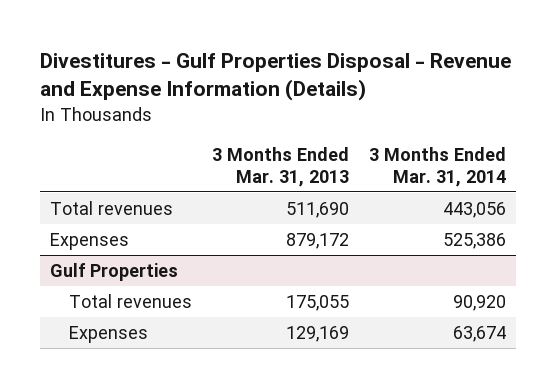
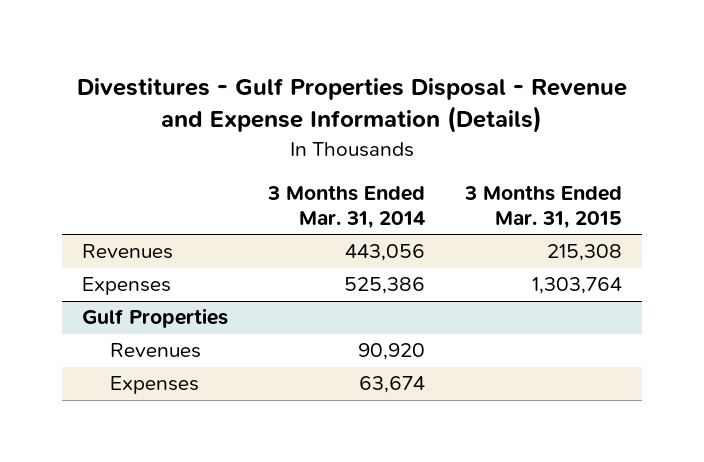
[212,146,350,187] 3 Months Ended Mar. 31, 2013 -> none
none -> [463,185,622,230] 3 Months Ended Mar. 31, 2015
[49,200,173,215] Total revenues -> [81,244,173,260] Revenues
[68,293,192,308] Total revenues -> [109,343,201,359] Revenues

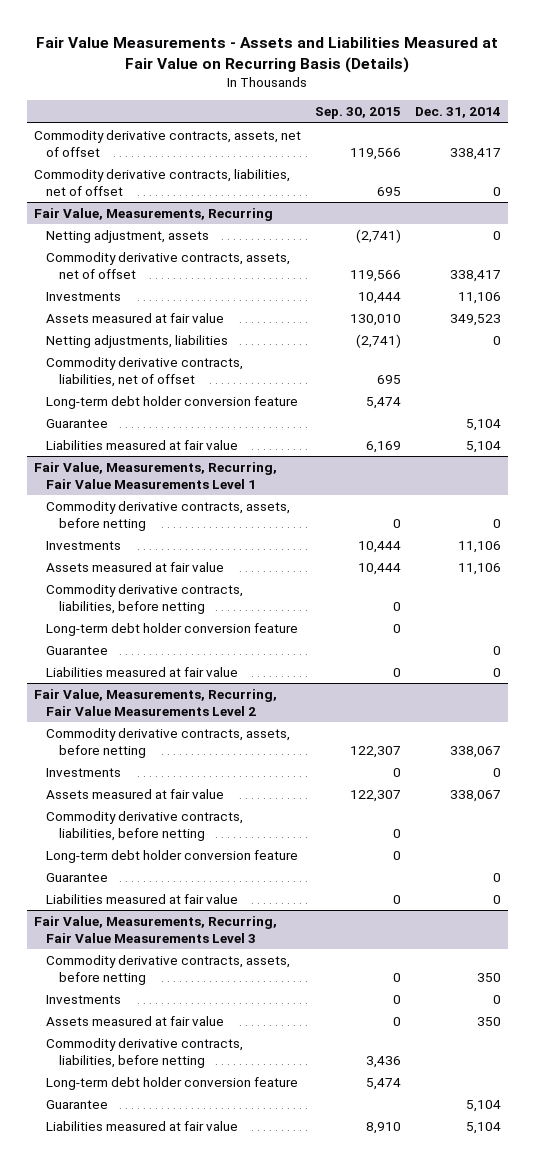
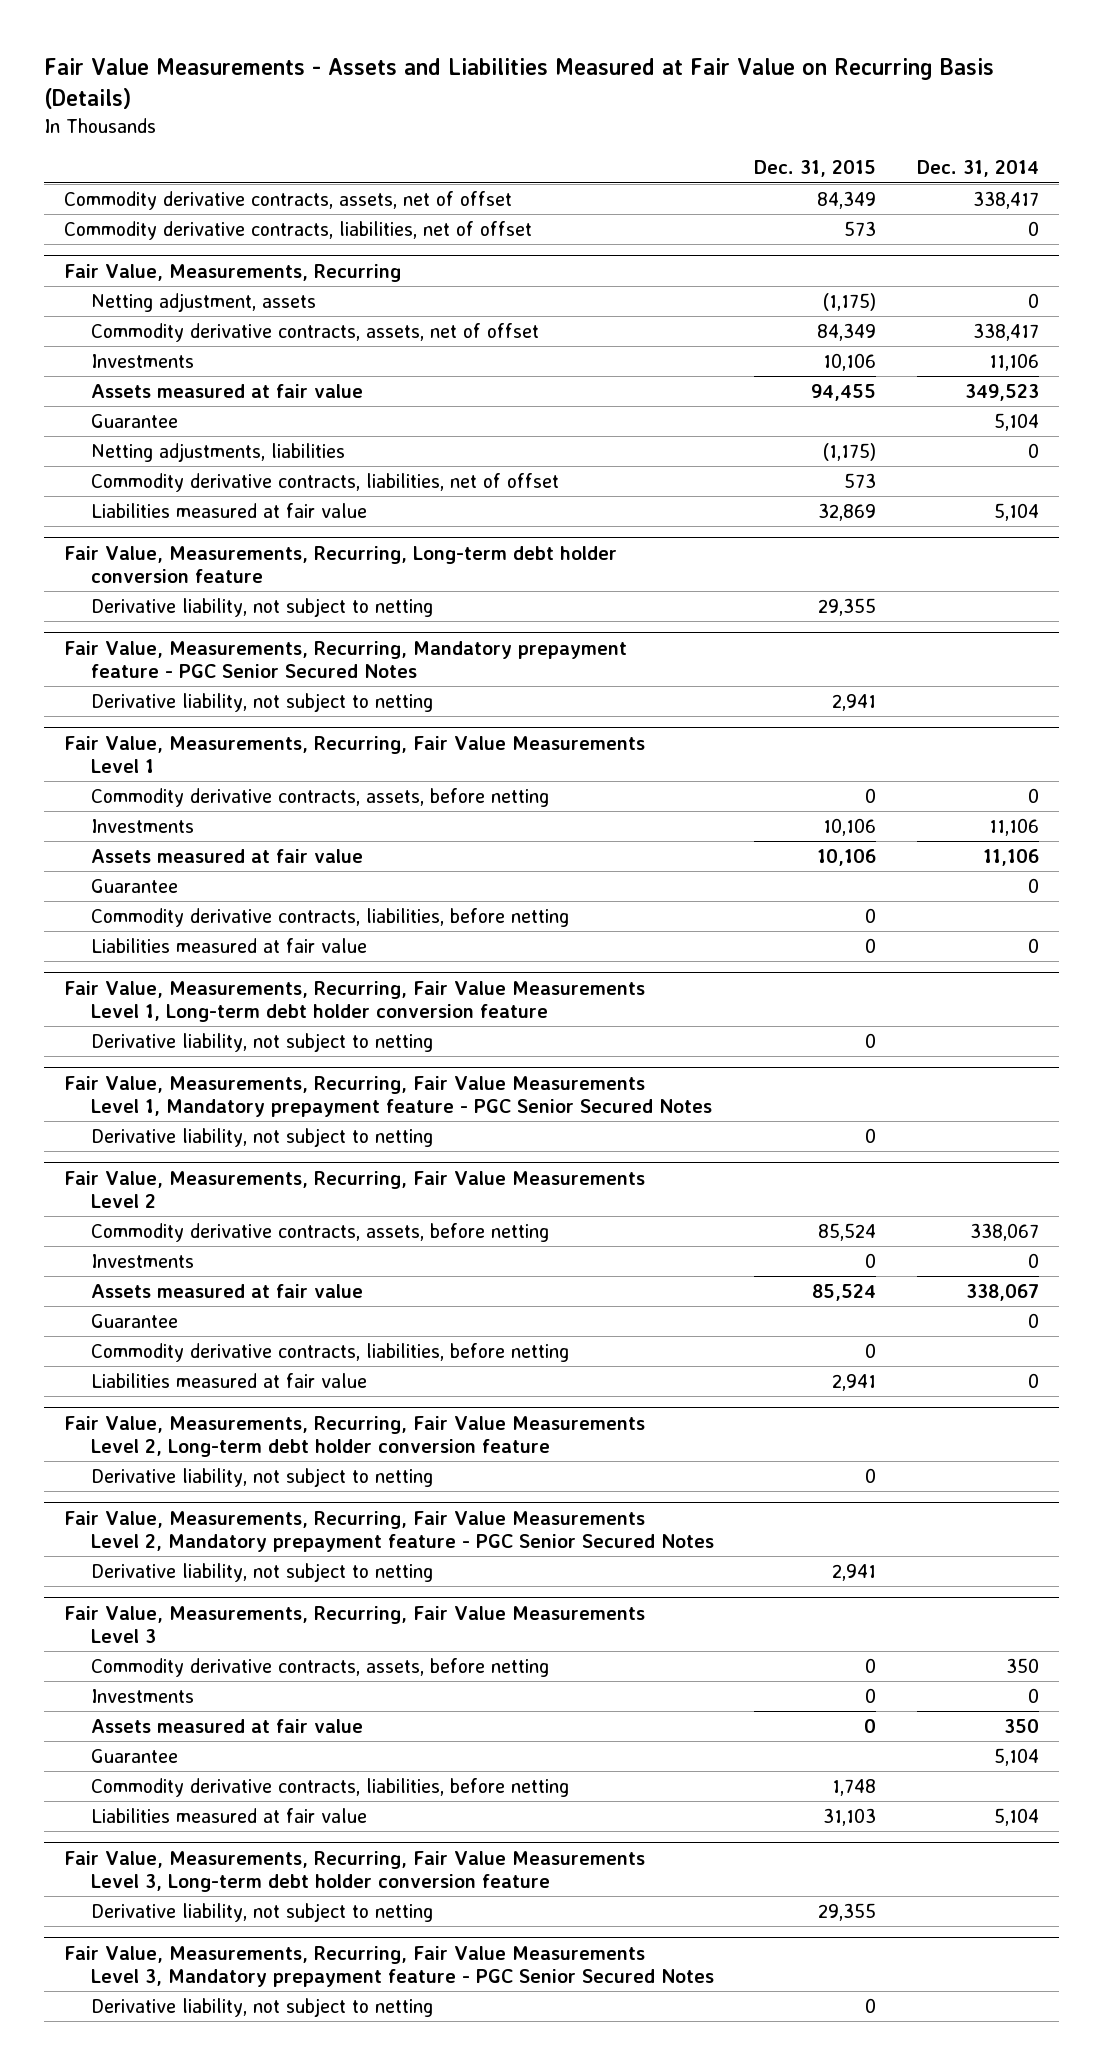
[314,107,401,120] Sep. 30, 2015 -> none
none -> [754,160,877,178] Dec. 31, 2015
[46,418,109,428] Guarantee -> [90,413,178,428] Guarantee
[46,395,299,409] Long-term debt holder conversion feature -> none
none -> [63,545,617,583] Fair Value, Measurements, Recurring, Long-term debt holder conversion feature
none -> [90,597,433,617] Derivative liability, not subject to netting
none -> [63,640,627,678] Fair Value, Measurements, Recurring, Mandatory prepayment feature - PGC Senior Secured Notes
none -> [90,692,433,712] Derivative liability, not subject to netting
[46,622,299,636] Long-term debt holder conversion feature -> none
[46,583,244,614] Commodity derivative contracts, liabilities, before netting -> [90,907,569,927] Commodity derivative contracts, liabilities, before netting
none -> [63,980,645,1022] Fair Value, Measurements, Recurring, Fair Value Measurements Level 1, Long-term debt holder conversion feature
none -> [90,1032,433,1052] Derivative liability, not subject to netting
none -> [63,1075,712,1117] Fair Value, Measurements, Recurring, Fair Value Measurements Level 1, Mandatory prepayment feature - PGC Senior Secured Notes
none -> [90,1127,433,1147] Derivative liability, not subject to netting
[46,849,299,863] Long-term debt holder conversion feature -> none
[46,810,244,841] Commodity derivative contracts, liabilities, before netting -> [90,1342,569,1362] Commodity derivative contracts, liabilities, before netting
none -> [63,1415,645,1457] Fair Value, Measurements, Recurring, Fair Value Measurements Level 2, Long-term debt holder conversion feature
none -> [90,1467,433,1487] Derivative liability, not subject to netting
none -> [63,1510,714,1552] Fair Value, Measurements, Recurring, Fair Value Measurements Level 2, Mandatory prepayment feature - PGC Senior Secured Notes
none -> [90,1562,433,1582] Derivative liability, not subject to netting
[46,1076,299,1090] Long-term debt holder conversion feature -> none
[46,1037,244,1068] Commodity derivative contracts, liabilities, before netting -> [90,1777,569,1797] Commodity derivative contracts, liabilities, before netting
none -> [63,1850,645,1892] Fair Value, Measurements, Recurring, Fair Value Measurements Level 3, Long-term debt holder conversion feature
none -> [90,1902,433,1922] Derivative liability, not subject to netting
none -> [63,1945,714,1987] Fair Value, Measurements, Recurring, Fair Value Measurements Level 3, Mandatory prepayment feature - PGC Senior Secured Notes
none -> [90,1997,433,2017] Derivative liability, not subject to netting

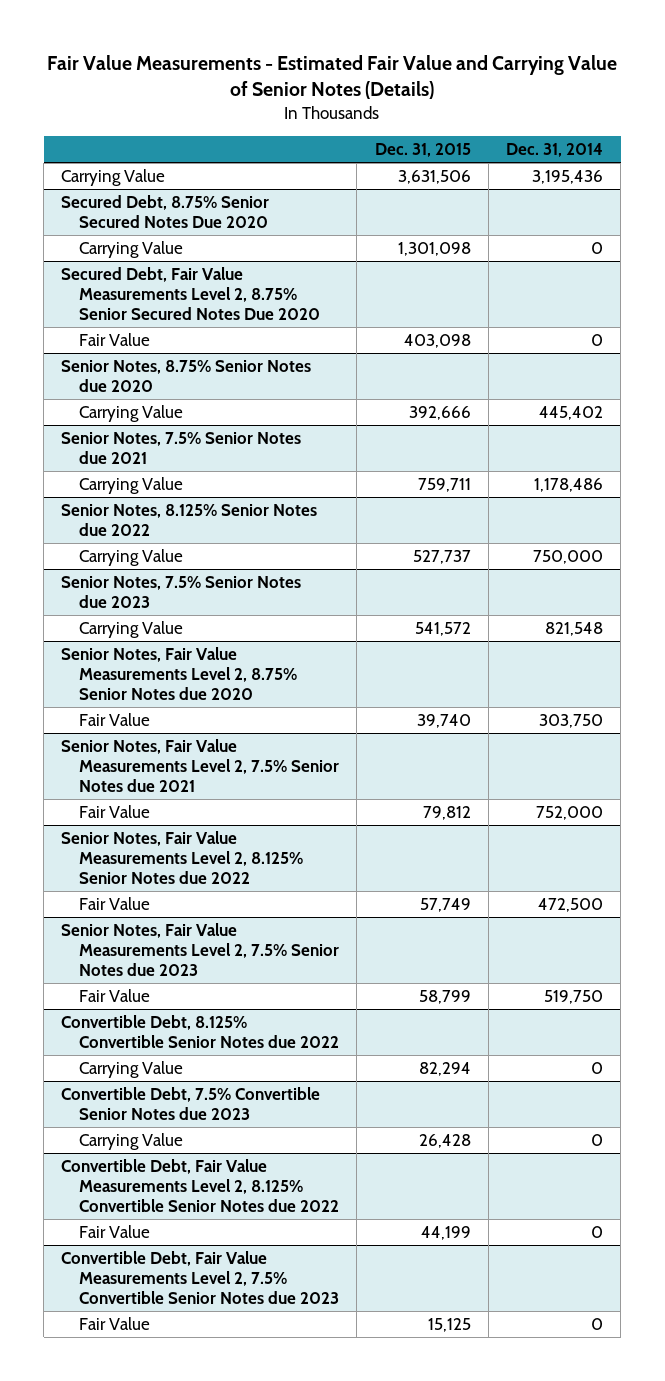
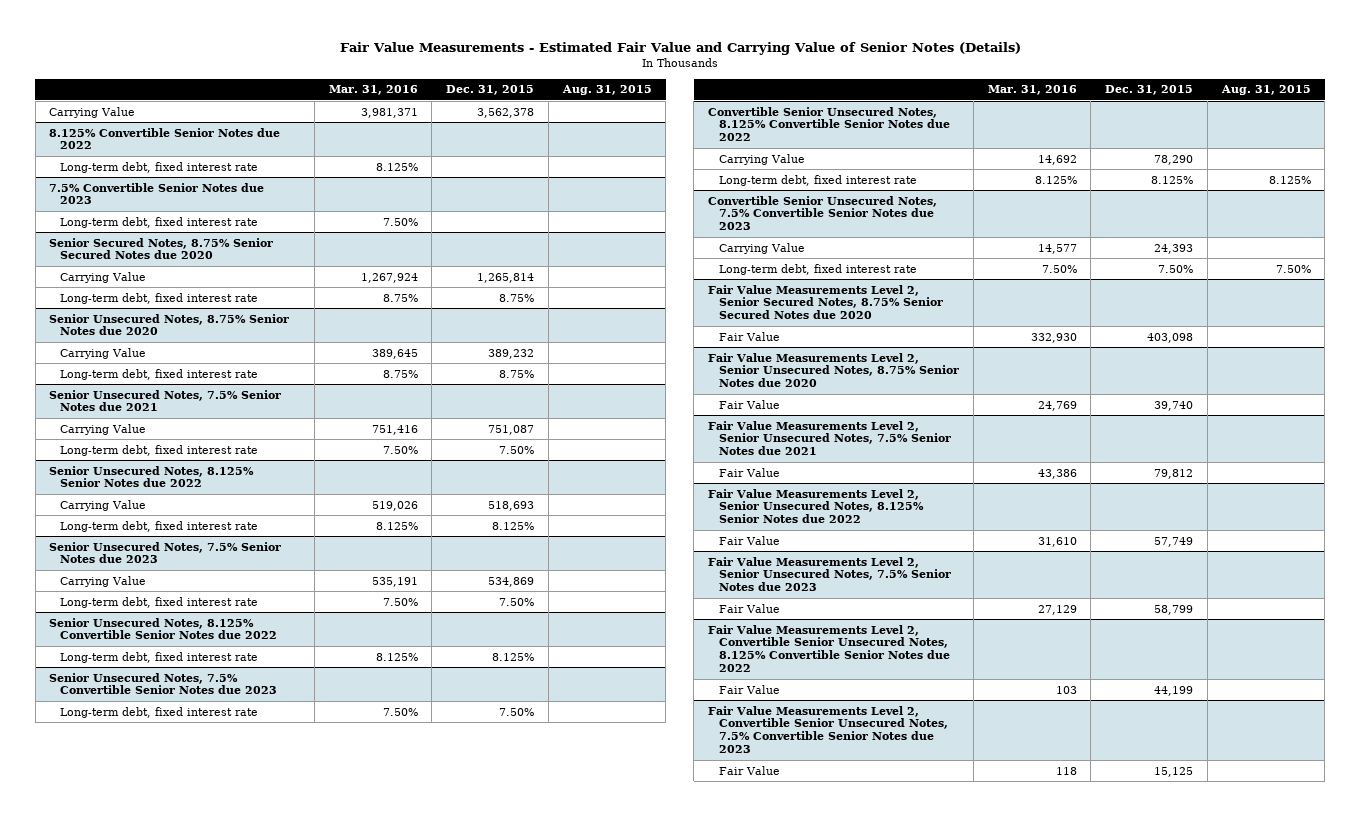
[506,143,604,158] Dec. 31, 2014 -> none
none -> [328,85,418,96] Mar. 31, 2016
none -> [561,85,652,96] Aug. 31, 2015
[397,170,471,185] 3,631,506 -> [477,107,535,118] 3,562,378
none -> [49,127,281,150] 8.125% Convertible Senior Notes due 2022
none -> [60,161,259,173] Long-term debt, fixed interest rate
none -> [49,182,265,205] 7.5% Convertible Senior Notes due 2023
none -> [60,216,259,228] Long-term debt, fixed interest rate
[61,195,270,229] Secured Debt, 8.75% Senior Secured Notes Due 2020 -> [49,237,274,260] Senior Secured Notes, 8.75% Senior Secured Notes due 2020
[397,242,471,257] 1,301,098 -> [477,272,535,283] 1,265,814
none -> [60,292,259,304] Long-term debt, fixed interest rate
none -> [49,313,290,336] Senior Unsecured Notes, 8.75% Senior Notes due 2020
none -> [60,347,147,359] Carrying Value
none -> [60,368,259,380] Long-term debt, fixed interest rate
none -> [49,389,282,412] Senior Unsecured Notes, 7.5% Senior Notes due 2021
none -> [60,423,147,435] Carrying Value
none -> [60,444,259,456] Long-term debt, fixed interest rate
none -> [49,465,255,488] Senior Unsecured Notes, 8.125% Senior Notes due 2022
none -> [60,499,147,511] Carrying Value
none -> [60,520,259,532] Long-term debt, fixed interest rate
none -> [49,541,282,564] Senior Unsecured Notes, 7.5% Senior Notes due 2023
none -> [60,575,147,587] Carrying Value
none -> [60,596,259,608] Long-term debt, fixed interest rate
none -> [49,617,278,640] Senior Unsecured Notes, 8.125% Convertible Senior Notes due 2022
none -> [60,651,259,663] Long-term debt, fixed interest rate
none -> [49,672,278,695] Senior Unsecured Notes, 7.5% Convertible Senior Notes due 2023
none -> [60,706,259,718] Long-term debt, fixed interest rate
none -> [708,106,950,142] Convertible Senior Unsecured Notes, 8.125% Convertible Senior Notes due 2022
none -> [718,153,805,165] Carrying Value
none -> [718,174,917,186] Long-term debt, fixed interest rate
none -> [708,195,938,231] Convertible Senior Unsecured Notes, 7.5% Convertible Senior Notes due 2023
none -> [718,242,805,254] Carrying Value
none -> [718,263,917,275] Long-term debt, fixed interest rate
[61,267,321,321] Secured Debt, Fair Value Measurements Level 2, 8.75% Senior Secured Notes Due 2020 -> [708,284,943,320] Fair Value Measurements Level 2, Senior Secured Notes, 8.75% Senior Secured Notes due 2020
[61,360,312,393] Senior Notes, 8.75% Senior Notes due 2020 -> none
[79,405,184,423] Carrying Value -> none
[61,432,302,465] Senior Notes, 7.5% Senior Notes due 2021 -> none
[79,477,184,495] Carrying Value -> none
[61,504,318,537] Senior Notes, 8.125% Senior Notes due 2022 -> none
[79,549,184,567] Carrying Value -> none
[61,576,302,609] Senior Notes, 7.5% Senior Notes due 2023 -> none
[79,621,184,639] Carrying Value -> none
[61,647,298,701] Senior Notes, Fair Value Measurements Level 2, 8.75% Senior Notes due 2020 -> [708,352,959,388] Fair Value Measurements Level 2, Senior Unsecured Notes, 8.75% Senior Notes due 2020
[61,739,340,793] Senior Notes, Fair Value Measurements Level 2, 7.5% Senior Notes due 2021 -> [708,420,951,456] Fair Value Measurements Level 2, Senior Unsecured Notes, 7.5% Senior Notes due 2021
[61,831,304,885] Senior Notes, Fair Value Measurements Level 2, 8.125% Senior Notes due 2022 -> [708,488,924,524] Fair Value Measurements Level 2, Senior Unsecured Notes, 8.125% Senior Notes due 2022
[61,923,340,977] Senior Notes, Fair Value Measurements Level 2, 7.5% Senior Notes due 2023 -> [708,556,951,592] Fair Value Measurements Level 2, Senior Unsecured Notes, 7.5% Senior Notes due 2023
[61,1015,340,1049] Convertible Debt, 8.125% Convertible Senior Notes due 2022 -> none
[79,1061,184,1079] Carrying Value -> none
[61,1087,321,1121] Convertible Debt, 7.5% Convertible Senior Notes due 2023 -> none
[79,1133,184,1151] Carrying Value -> none
[61,1159,340,1213] Convertible Debt, Fair Value Measurements Level 2, 8.125% Convertible Senior Notes due 2022 -> [708,624,950,673] Fair Value Measurements Level 2, Convertible Senior Unsecured Notes, 8.125% Convertible Senior Notes due 2022
[61,1251,340,1305] Convertible Debt, Fair Value Measurements Level 2, 7.5% Convertible Senior Notes due 2023 -> [708,705,948,754] Fair Value Measurements Level 2, Convertible Senior Unsecured Notes, 7.5% Convertible Senior Notes due 2023

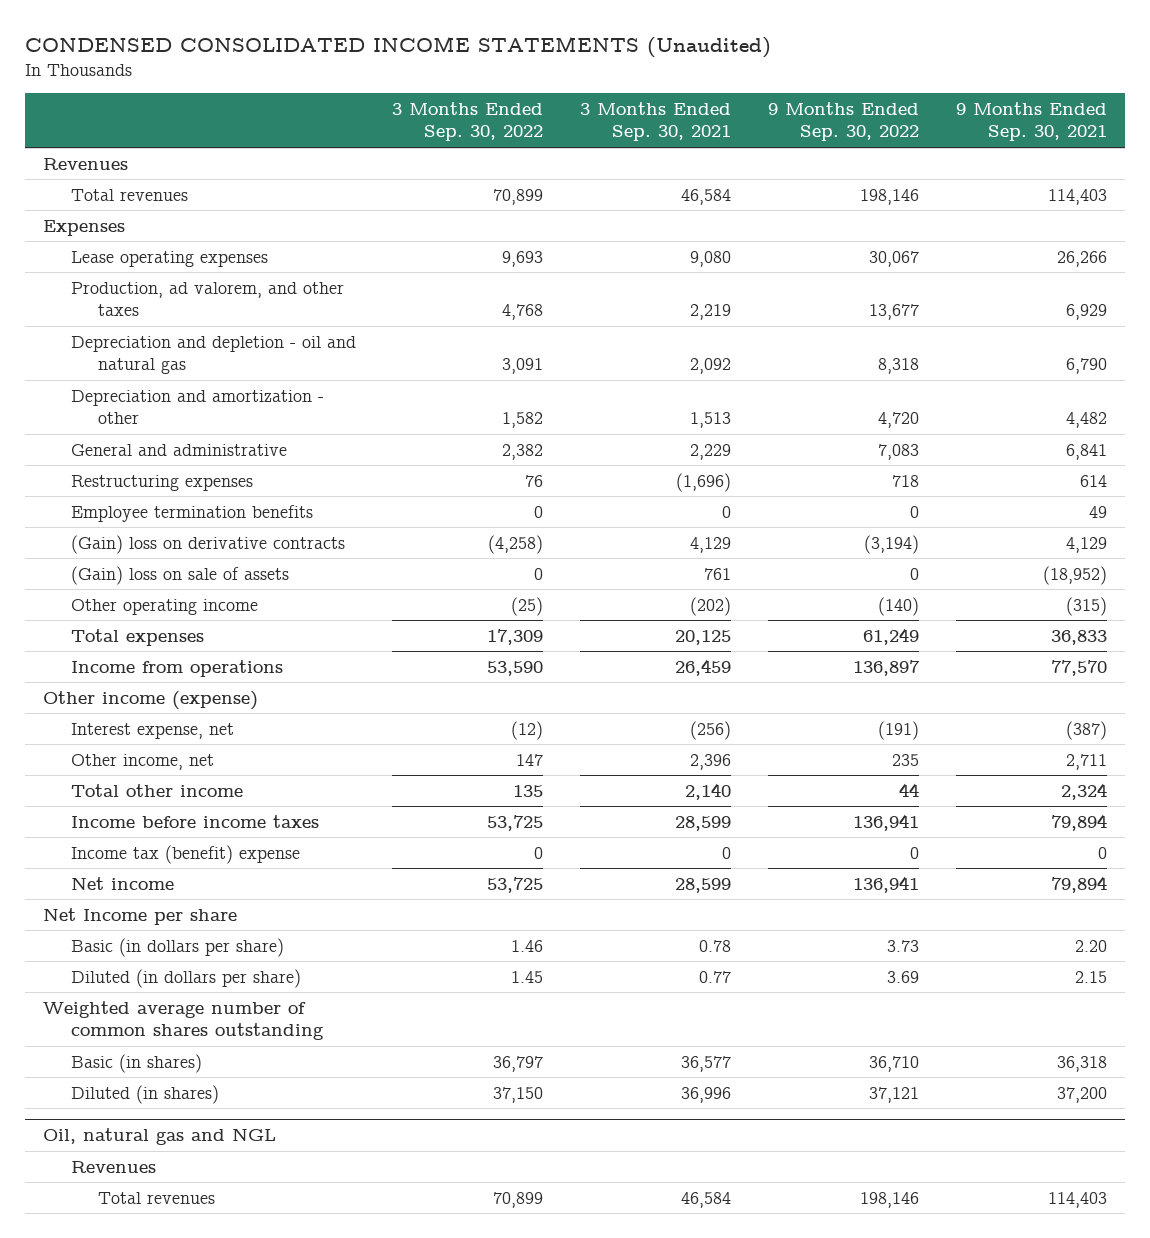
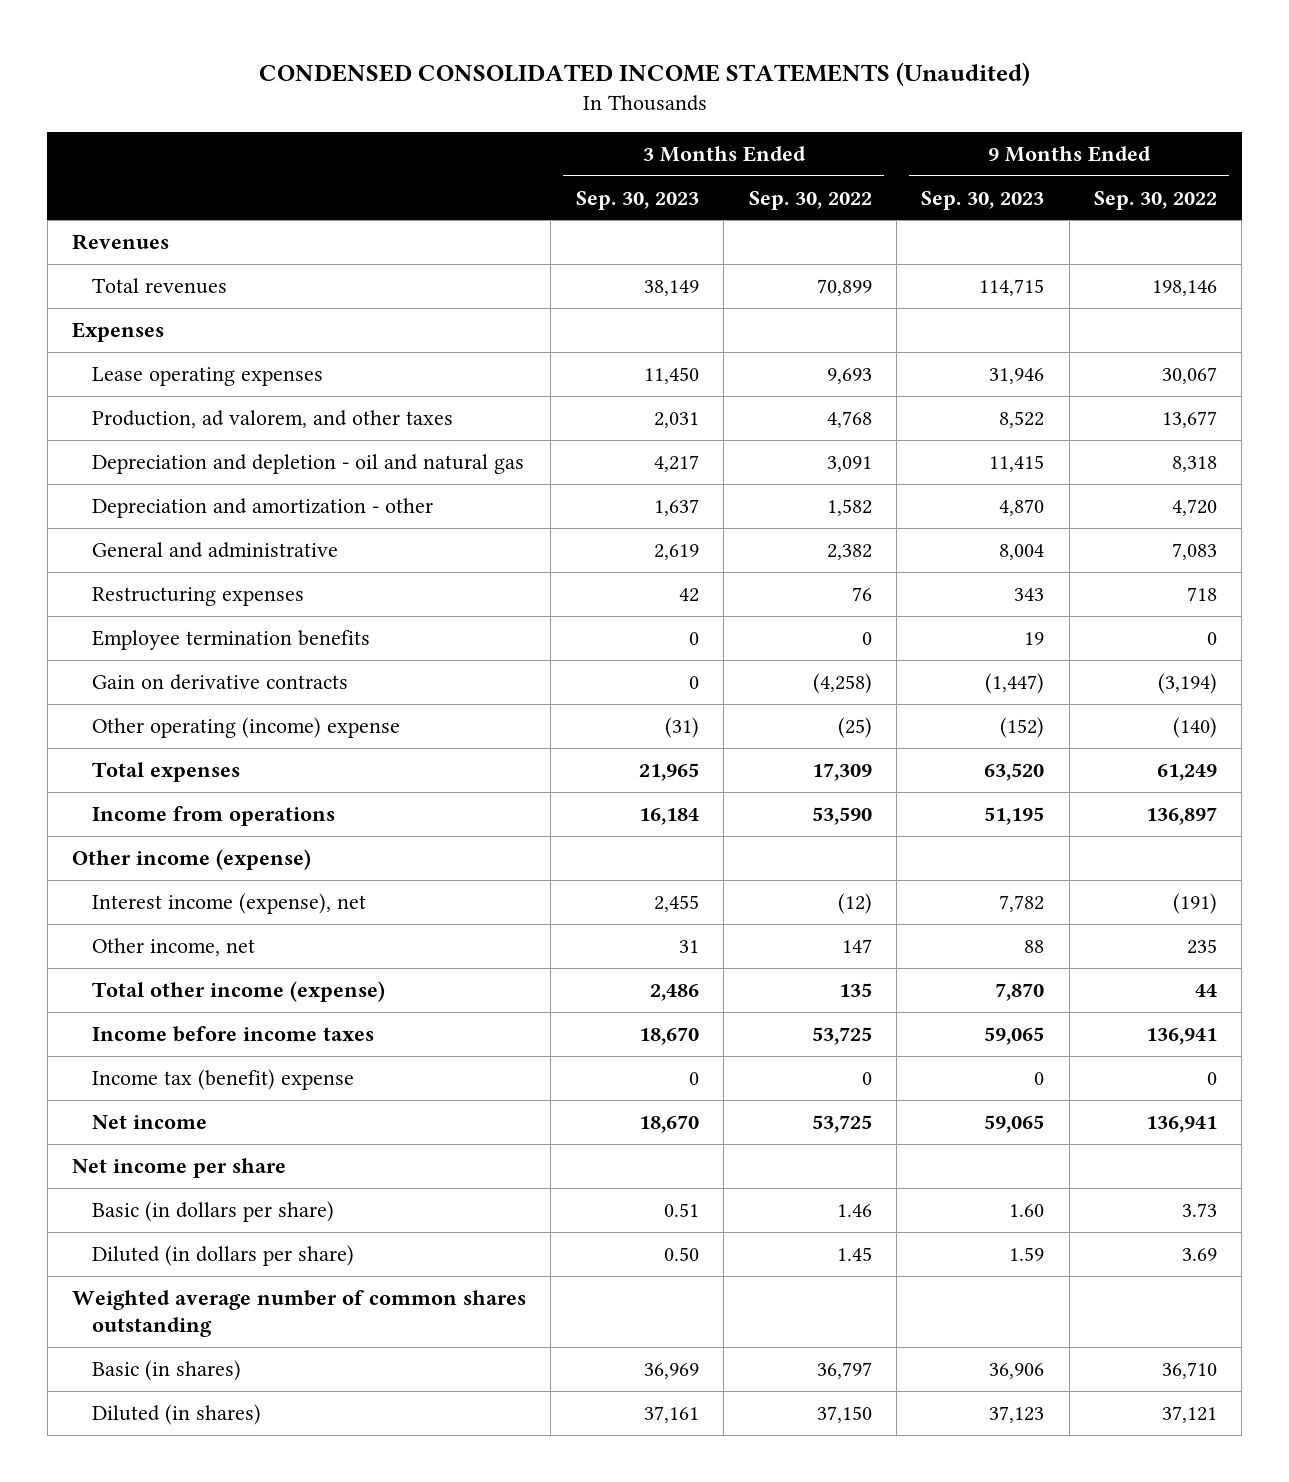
[580,102,732,142] 3 Months Ended Sep. 30, 2021 -> none
[955,102,1107,142] 9 Months Ended Sep. 30, 2021 -> none
none -> [575,190,699,210] Sep. 30, 2023
none -> [921,190,1045,210] Sep. 30, 2023
[70,565,289,585] (Gain) loss on sale of assets -> none
[70,534,345,554] (Gain) loss on derivative contracts -> [92,673,349,690] Gain on derivative contracts
[70,598,258,615] Other operating income -> [92,716,401,738] Other operating (income) expense
[70,722,234,739] Interest expense, net -> [92,892,367,914] Interest income (expense), net
[70,783,243,797] Total other income -> [92,980,386,1002] Total other income (expense)
[43,907,238,925] Net Income per share -> [72,1157,287,1178] Net income per share
[43,1127,277,1145] Oil, natural gas and NGL -> none
[70,1160,156,1173] Revenues -> none
[97,1191,215,1204] Total revenues -> none

